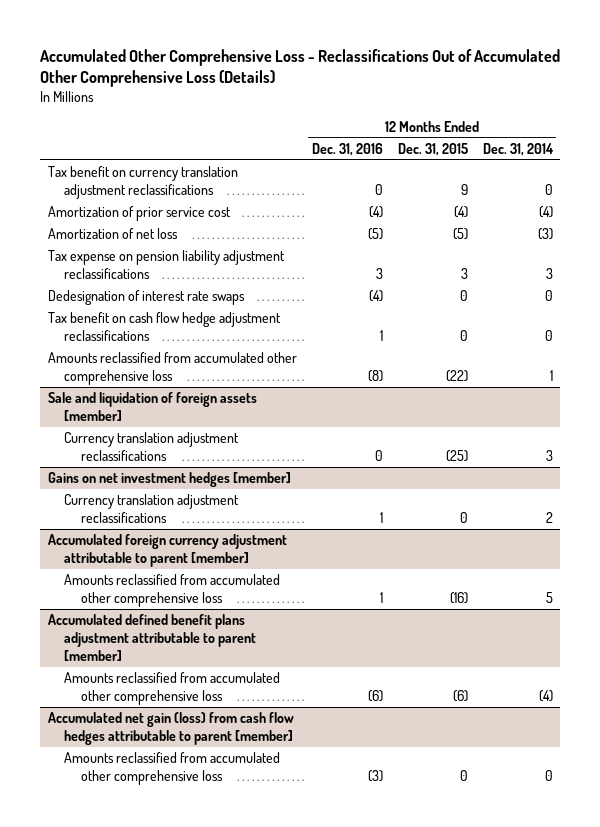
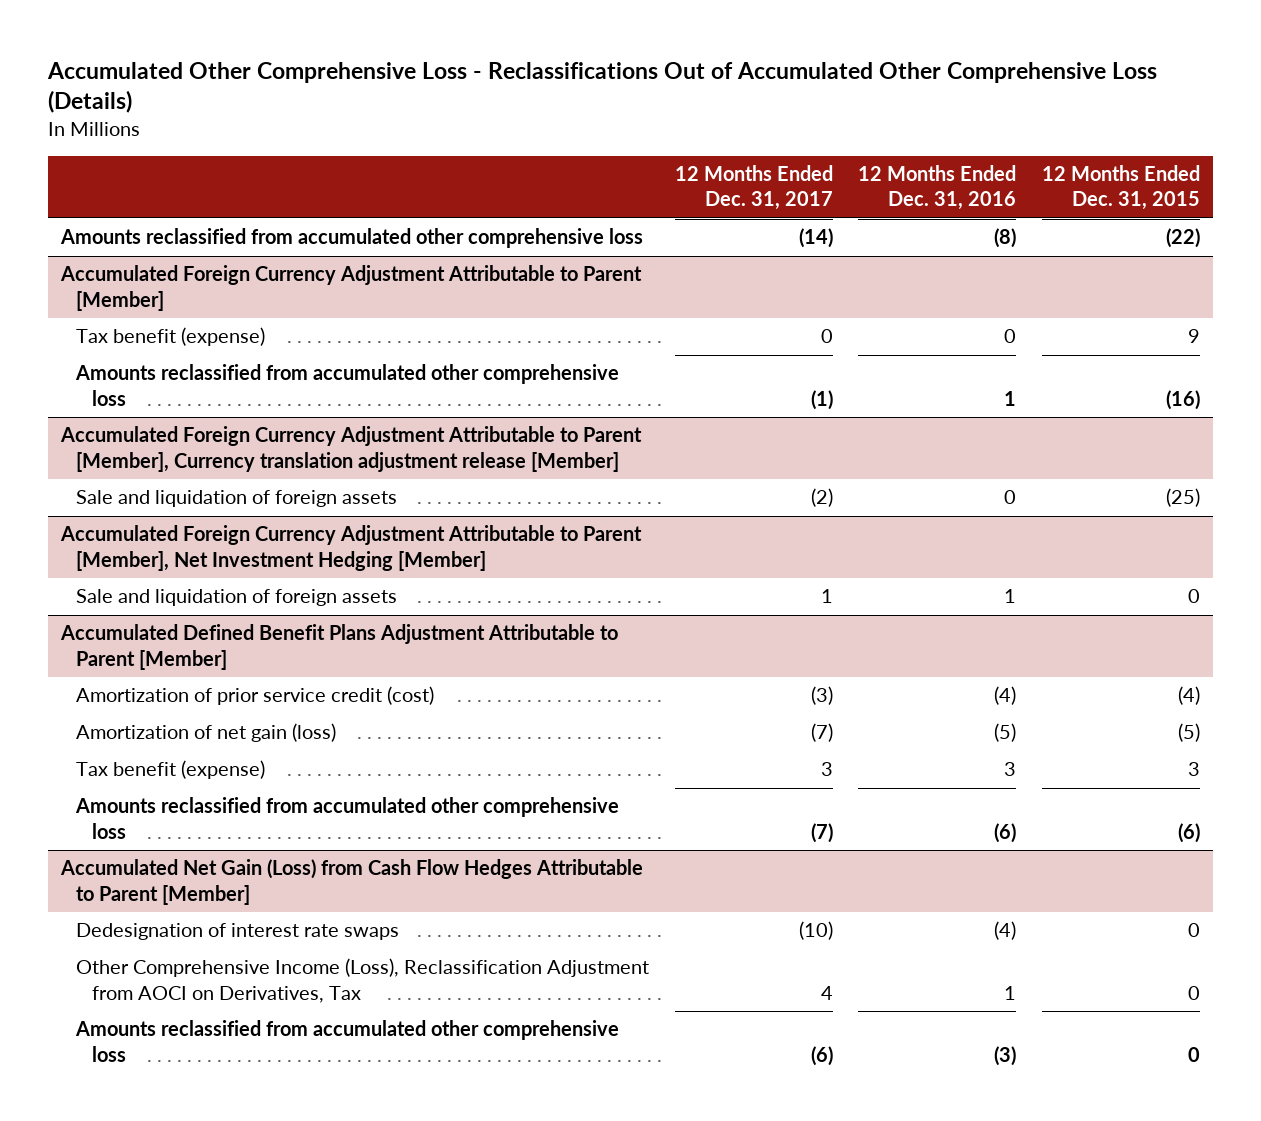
[482,143,554,157] Dec. 31, 2014 -> none
none -> [674,165,833,211] 12 Months Ended Dec. 31, 2017
[47,166,238,200] Tax benefit on currency translation adjustment reclassifications -> none
[47,206,231,222] Amortization of prior service cost -> none
[47,228,178,240] Amortization of net loss -> none
[47,250,285,280] Tax expense on pension liability adjustment reclassifications -> none
[47,290,245,306] Dedesignation of interest rate swaps -> none
[47,312,281,342] Tax benefit on cash flow hedge adjustment reclassifications -> none
[47,392,257,422] Sale and liquidation of foreign assets [member] -> none
[64,432,240,462] Currency translation adjustment reclassifications -> none
[47,472,291,488] Gains on net investment hedges [member] -> none
[64,494,240,524] Currency translation adjustment reclassifications -> none
[47,534,287,568] Accumulated foreign currency adjustment attributable to parent [member] -> [59,265,642,311] Accumulated Foreign Currency Adjustment Attributable to Parent [Member]
none -> [76,327,266,347] Tax benefit (expense)
none -> [59,426,642,472] Accumulated Foreign Currency Adjustment Attributable to Parent [Member], Currency translation adjustment release [Member]
none -> [76,490,398,508] Sale and liquidation of foreign assets
none -> [59,525,642,571] Accumulated Foreign Currency Adjustment Attributable to Parent [Member], Net Investment Hedging [Member]
none -> [76,589,398,607] Sale and liquidation of foreign assets
[47,614,257,661] Accumulated defined benefit plans adjustment attributable to parent [member] -> [59,624,618,670] Accumulated Defined Benefit Plans Adjustment Attributable to Parent [Member]
none -> [76,686,435,706] Amortization of prior service credit (cost)
none -> [76,723,337,743] Amortization of net gain (loss)
none -> [76,760,266,780] Tax benefit (expense)
[47,712,294,746] Accumulated net gain (loss) from cash flow hedges attributable to parent [member] -> [59,859,643,905] Accumulated Net Gain (Loss) from Cash Flow Hedges Attributable to Parent [Member]
none -> [76,923,400,941] Dedesignation of interest rate swaps
none -> [76,958,650,1003] Other Comprehensive Income (Loss), Reclassification Adjustment from AOCI on Derivatives, Tax

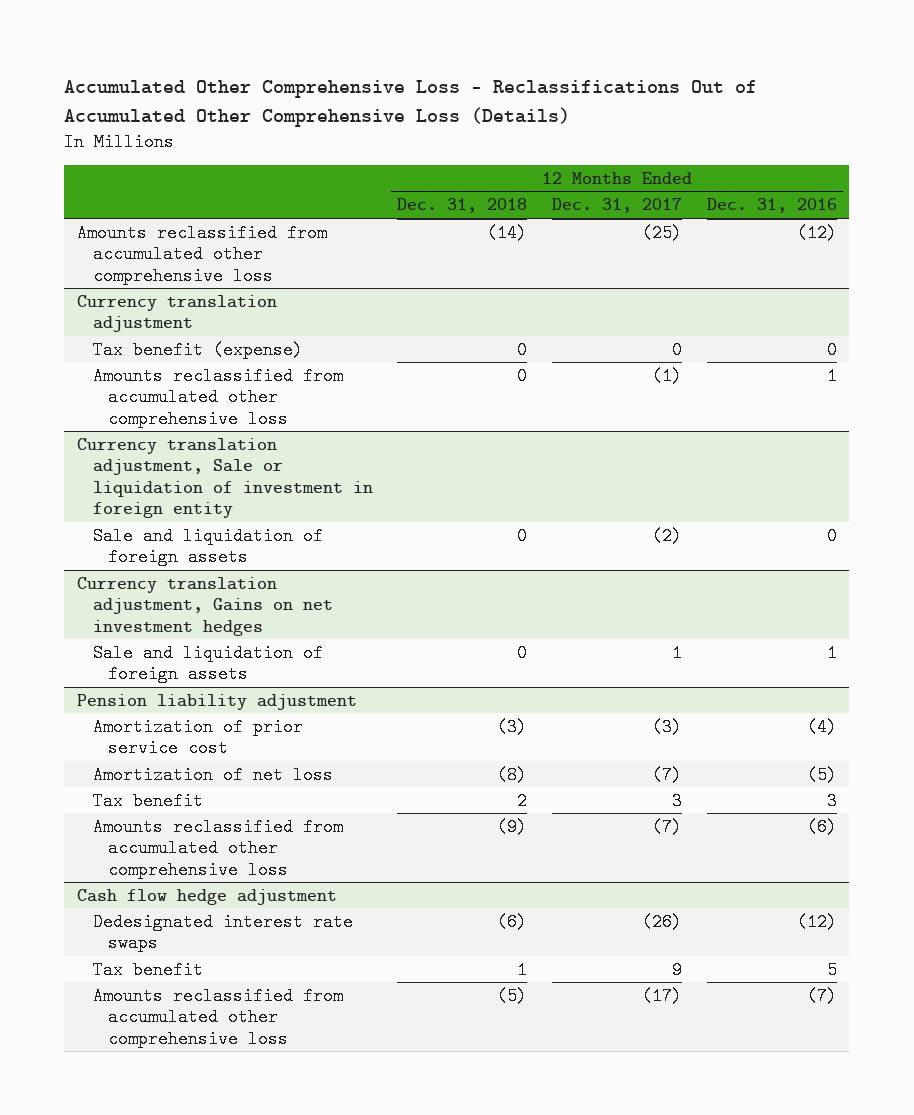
[1041,165,1200,211] 12 Months Ended Dec. 31, 2015 -> none
none -> [397,198,528,214] Dec. 31, 2018
[798,228,833,249] (14) -> [642,223,683,242] (25)
[994,228,1017,249] (8) -> [797,223,838,242] (12)
[59,265,642,311] Accumulated Foreign Currency Adjustment Attributable to Parent [Member] -> [76,294,277,333] Currency translation adjustment
[59,426,642,472] Accumulated Foreign Currency Adjustment Attributable to Parent [Member], Currency translation adjustment release [Member] -> none
none -> [76,437,373,519] Currency translation adjustment, Sale or liquidation of investment in foreign entity
[59,525,642,571] Accumulated Foreign Currency Adjustment Attributable to Parent [Member], Net Investment Hedging [Member] -> none
none -> [76,576,333,636] Currency translation adjustment, Gains on net investment hedges
[59,624,618,670] Accumulated Defined Benefit Plans Adjustment Attributable to Parent [Member] -> [76,693,357,710] Pension liability adjustment
[76,686,435,706] Amortization of prior service credit (cost) -> [92,717,303,758] Amortization of prior service cost
[76,723,337,743] Amortization of net gain (loss) -> [92,765,333,784] Amortization of net loss
[76,760,266,780] Tax benefit (expense) -> [92,791,203,810] Tax benefit
[76,958,650,1003] Other Comprehensive Income (Loss), Reclassification Adjustment from AOCI on Derivatives, Tax -> none
[59,859,643,905] Accumulated Net Gain (Loss) from Cash Flow Hedges Attributable to Parent [Member] -> [76,888,337,905] Cash flow hedge adjustment
[76,923,400,941] Dedesignation of interest rate swaps -> [92,912,353,953] Dedesignated interest rate swaps
[798,921,833,941] (10) -> [642,912,683,931] (26)
[994,921,1017,941] (4) -> [797,912,838,931] (12)
none -> [92,960,203,979] Tax benefit
[810,1045,833,1066] (6) -> [642,986,683,1005] (17)
[994,1045,1017,1066] (3) -> [807,986,838,1005] (7)

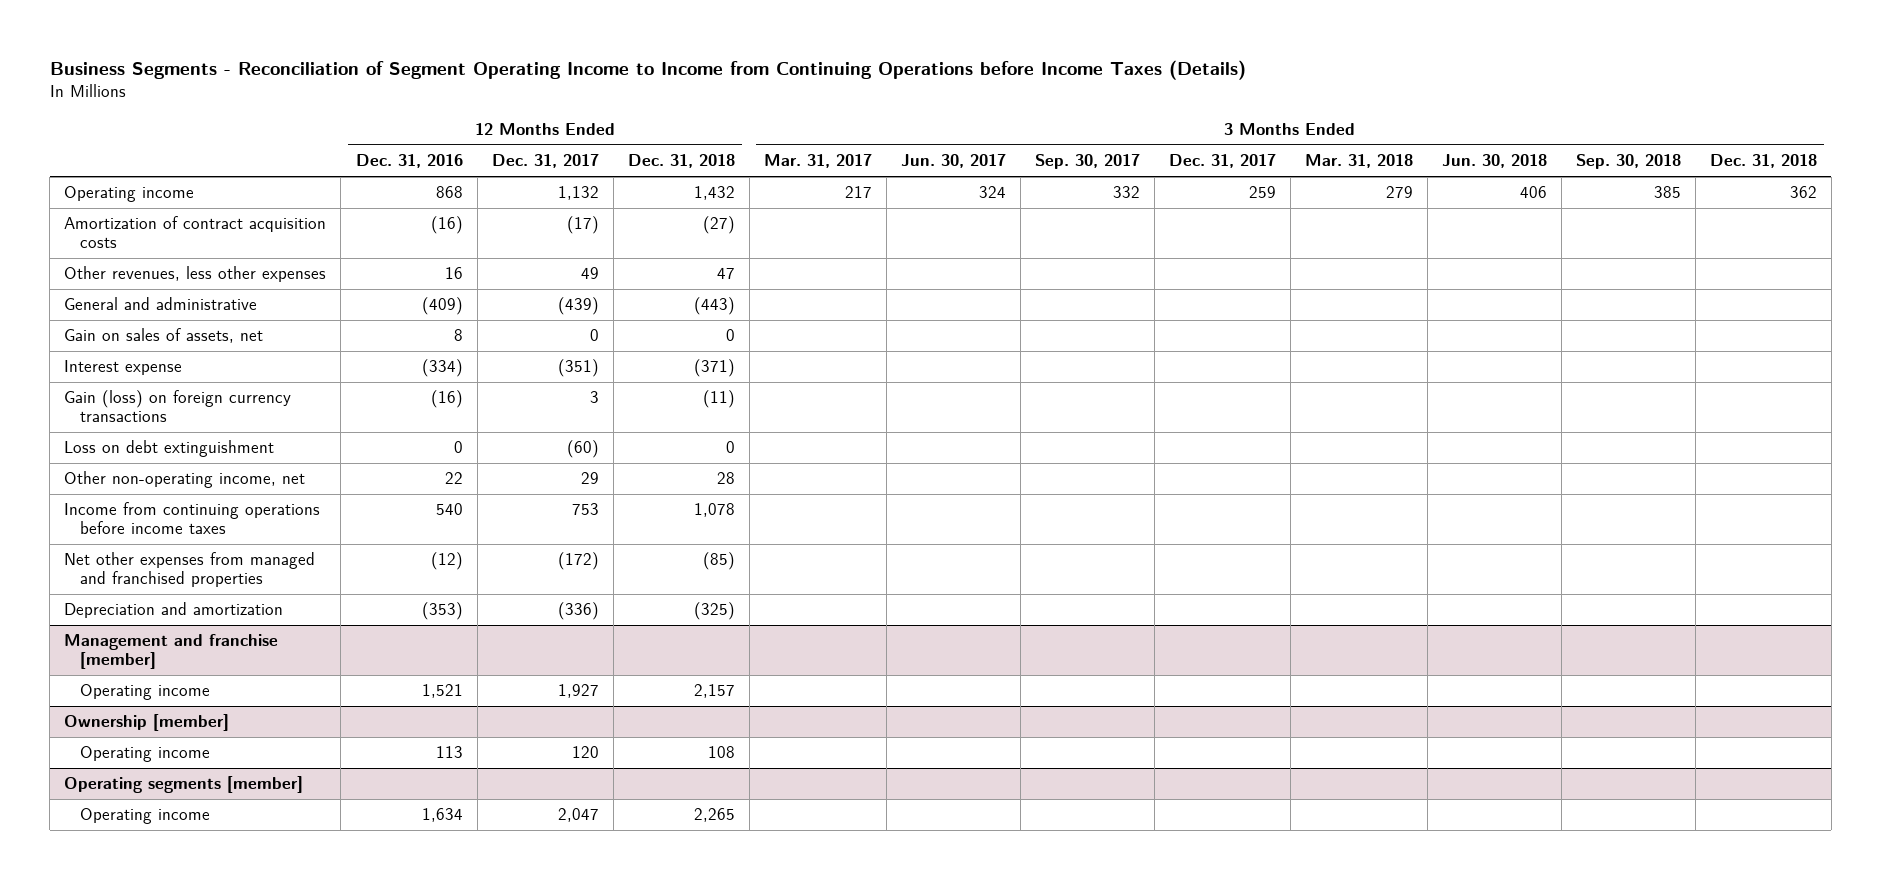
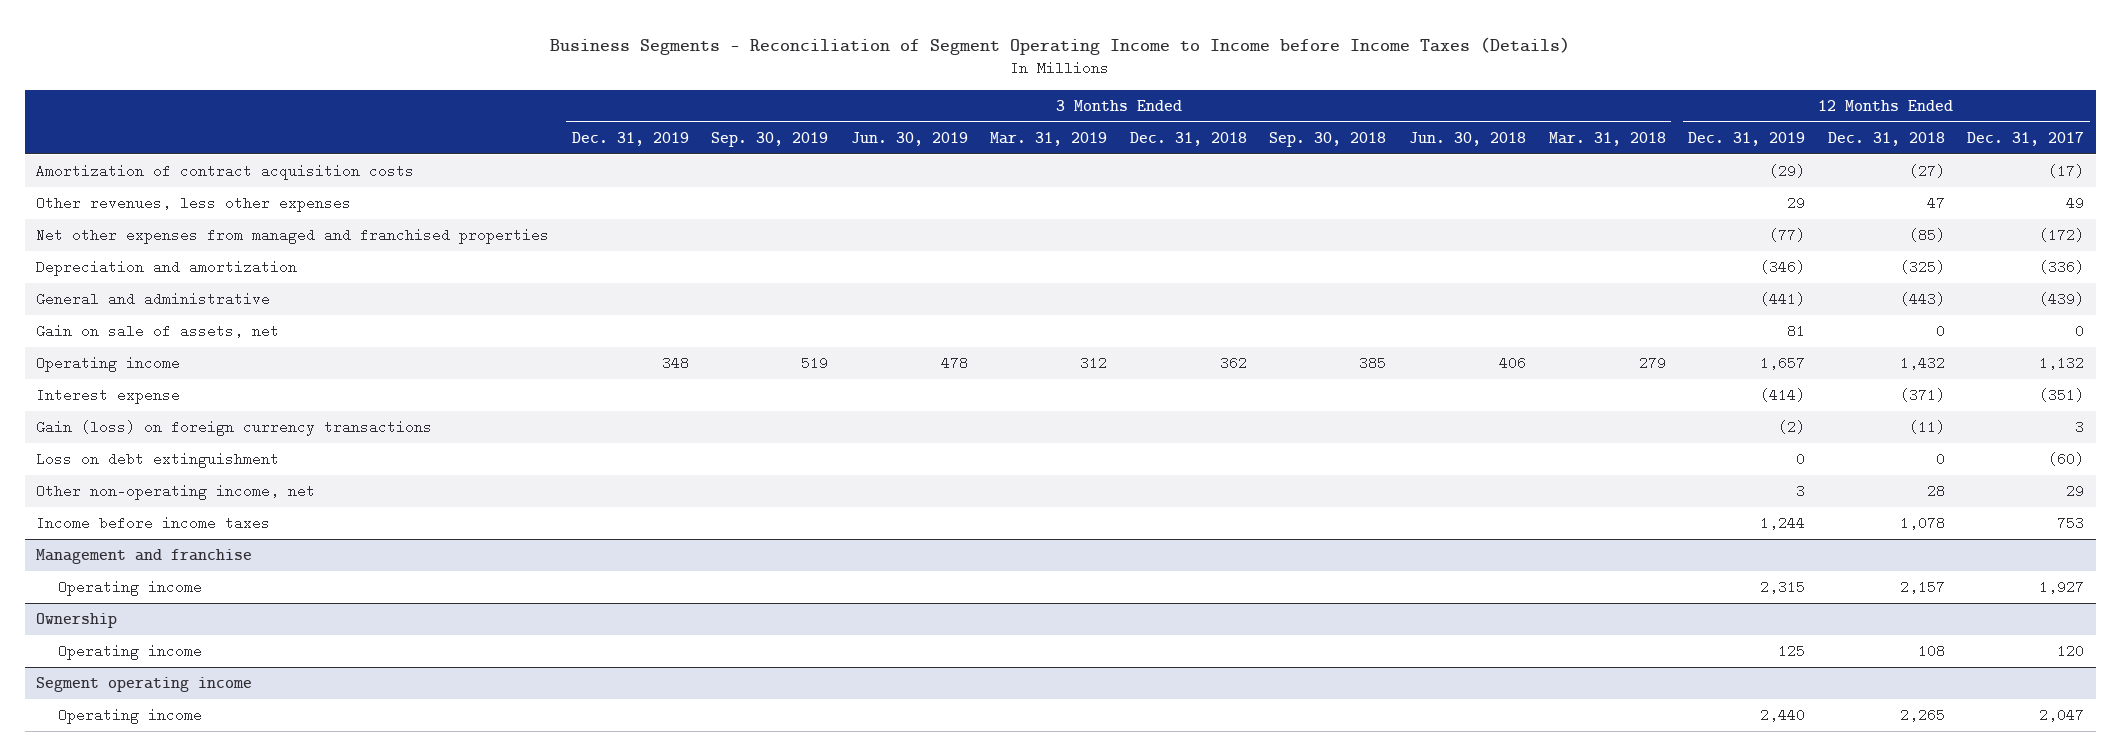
[49,60,1246,81] Business Segments - Reconciliation of Segment Operating Income to Income from Continuing Operations before Income Taxes (Details) -> [550,36,1571,55] Business Segments - Reconciliation of Segment Operating Income to Income before Income Taxes (Details)
[355,154,463,169] Dec. 31, 2016 -> none
[763,154,872,169] Mar. 31, 2017 -> none
[900,154,1006,169] Jun. 30, 2017 -> none
[1034,154,1140,170] Sep. 30, 2017 -> none
[1168,154,1276,169] Dec. 31, 2017 -> none
none -> [571,131,689,146] Dec. 31, 2019
none -> [711,131,829,147] Sep. 30, 2019
none -> [850,131,968,146] Jun. 30, 2019
none -> [990,131,1108,146] Mar. 31, 2019
none -> [1688,131,1806,146] Dec. 31, 2019
[64,552,316,588] Net other expenses from managed and franchised properties -> [35,228,549,245] Net other expenses from managed and franchised properties
[64,602,284,619] Depreciation and amortization -> [35,260,297,277] Depreciation and amortization
[64,328,264,344] Gain on sales of assets, net -> [35,324,279,339] Gain on sale of assets, net
[64,186,195,203] Operating income -> [35,356,180,373] Operating income
[64,502,321,535] Income from continuing operations before income taxes -> [35,516,270,531] Income before income taxes
[64,634,279,670] Management and franchise [member] -> [35,549,252,565] Management and franchise
[64,714,230,732] Ownership [member] -> [35,613,117,629] Ownership
[64,776,304,794] Operating segments [member] -> [35,677,252,693] Segment operating income

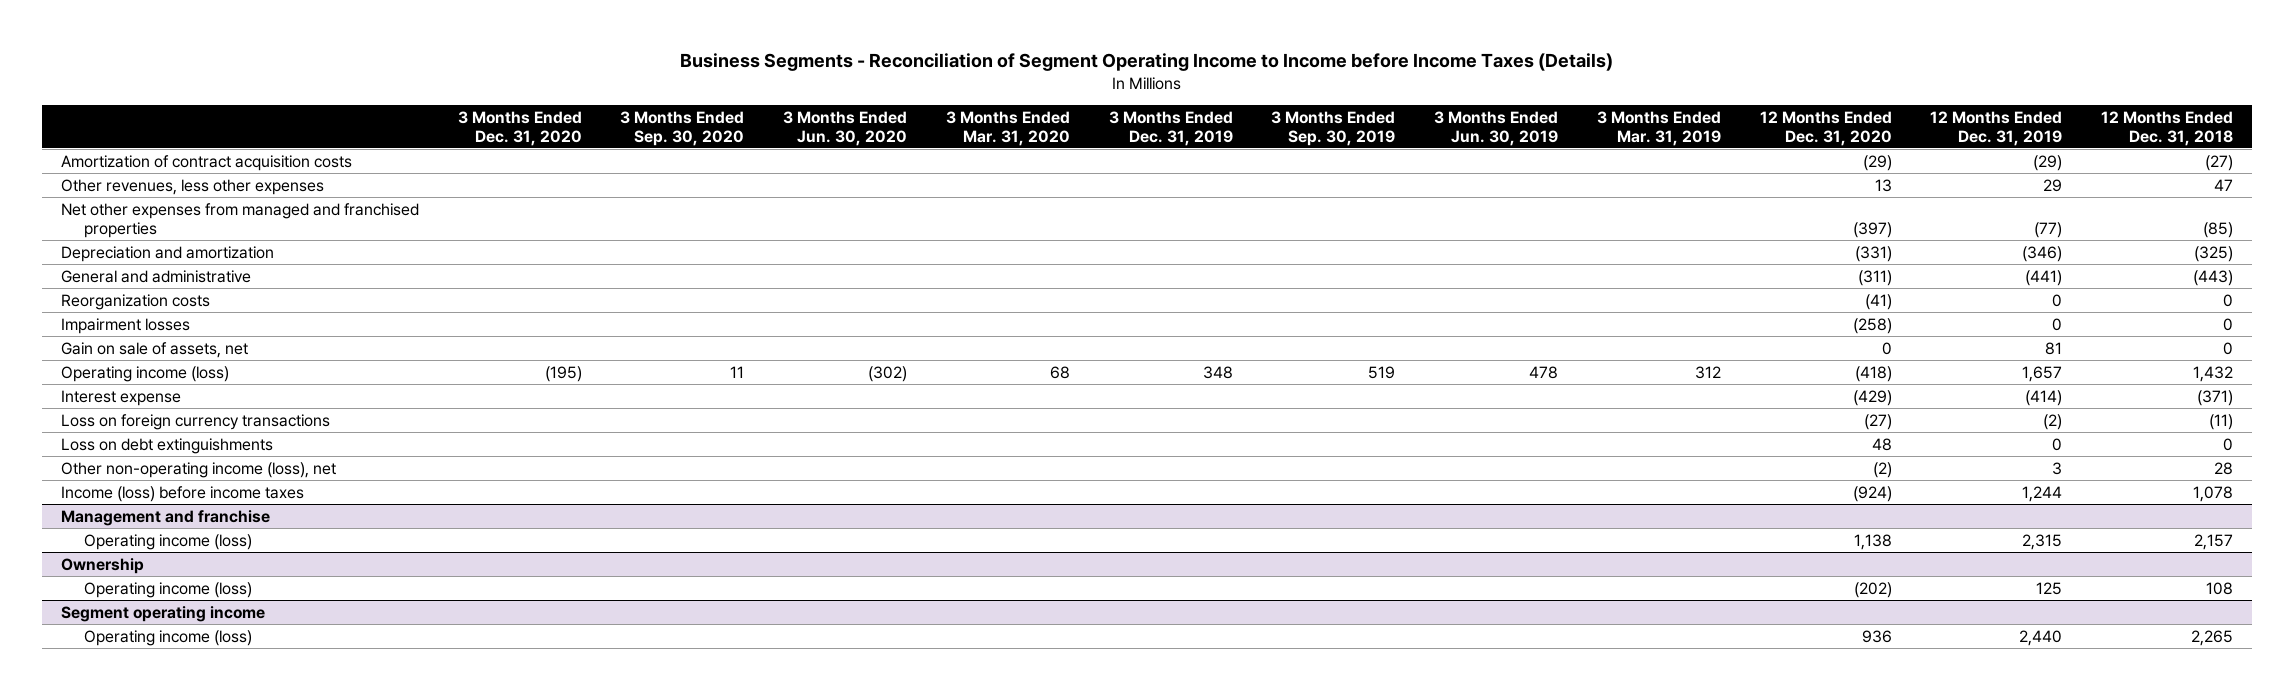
[1129,131,1247,146] Dec. 31, 2018 -> none
[1269,131,1387,147] Sep. 30, 2018 -> none
[1409,131,1527,146] Jun. 30, 2018 -> none
[1548,131,1666,146] Mar. 31, 2018 -> none
[1967,131,2085,146] Dec. 31, 2017 -> none
none -> [457,110,582,146] 3 Months Ended Dec. 31, 2020
none -> [620,110,745,146] 3 Months Ended Sep. 30, 2020
none -> [783,110,908,146] 3 Months Ended Jun. 30, 2020
none -> [945,110,1070,146] 3 Months Ended Mar. 31, 2020
none -> [1759,110,1892,146] 12 Months Ended Dec. 31, 2020
none -> [60,293,210,310] Reorganization costs
none -> [60,317,190,334] Impairment losses
[35,356,180,373] Operating income -> [60,365,229,382] Operating income (loss)
[35,420,432,437] Gain (loss) on foreign currency transactions -> [60,413,330,430] Loss on foreign currency transactions
[35,452,279,469] Loss on debt extinguishment -> [60,437,273,454] Loss on debt extinguishments
[35,484,315,501] Other non-operating income, net -> [60,461,336,478] Other non-operating income (loss), net
[35,516,270,531] Income before income taxes -> [60,485,304,502] Income (loss) before income taxes
[58,580,203,597] Operating income -> [84,533,253,550] Operating income (loss)
[58,644,203,661] Operating income -> [84,581,253,598] Operating income (loss)
[58,708,203,725] Operating income -> [84,629,253,646] Operating income (loss)

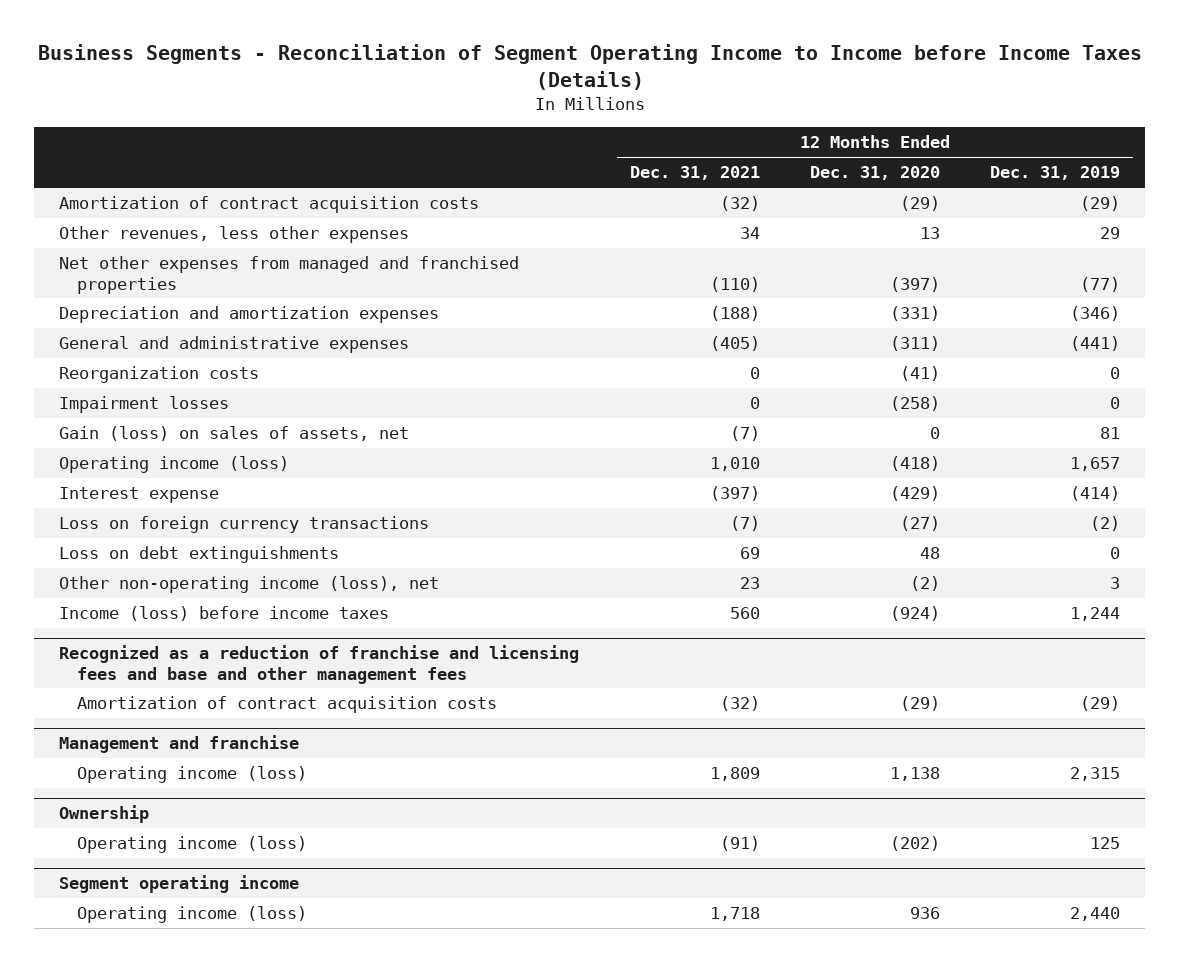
[457,110,582,146] 3 Months Ended Dec. 31, 2020 -> none
[620,110,745,146] 3 Months Ended Sep. 30, 2020 -> none
[783,110,908,146] 3 Months Ended Jun. 30, 2020 -> none
[945,110,1070,146] 3 Months Ended Mar. 31, 2020 -> none
[1108,110,1233,146] 3 Months Ended Dec. 31, 2019 -> none
[1271,110,1396,146] 3 Months Ended Sep. 30, 2019 -> none
[1434,110,1559,146] 3 Months Ended Jun. 30, 2019 -> none
[1596,110,1721,146] 3 Months Ended Mar. 31, 2019 -> none
[2100,110,2233,146] 12 Months Ended Dec. 31, 2018 -> none
none -> [629,166,760,181] Dec. 31, 2021
[60,245,274,262] Depreciation and amortization -> [59,306,440,324] Depreciation and amortization expenses
[60,269,251,283] General and administrative -> [59,336,410,354] General and administrative expenses
[60,341,248,358] Gain on sale of assets, net -> [59,426,410,442] Gain (loss) on sales of assets, net
none -> [59,645,580,684] Recognized as a reduction of franchise and licensing fees and base and other management fees
none -> [77,696,498,714] Amortization of contract acquisition costs

